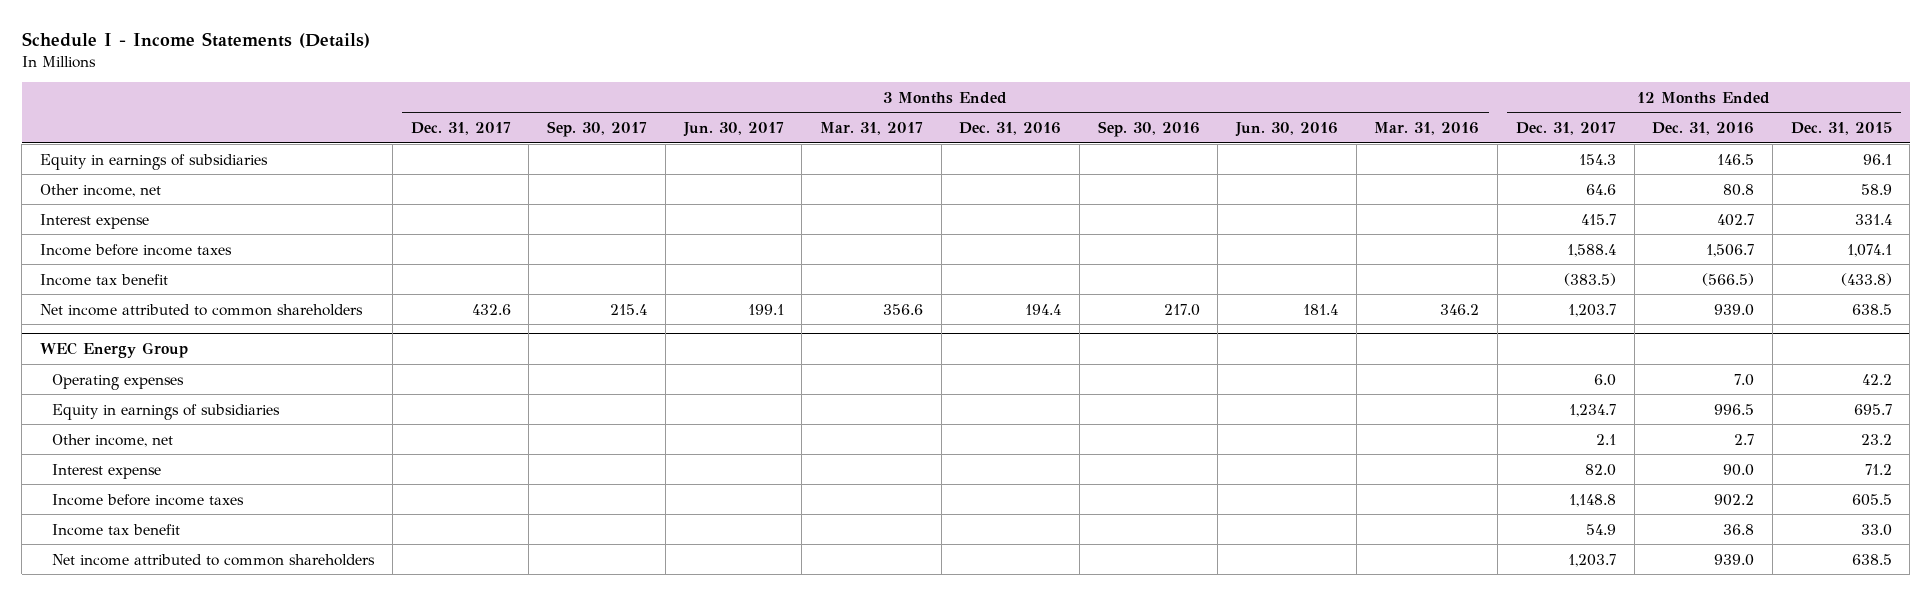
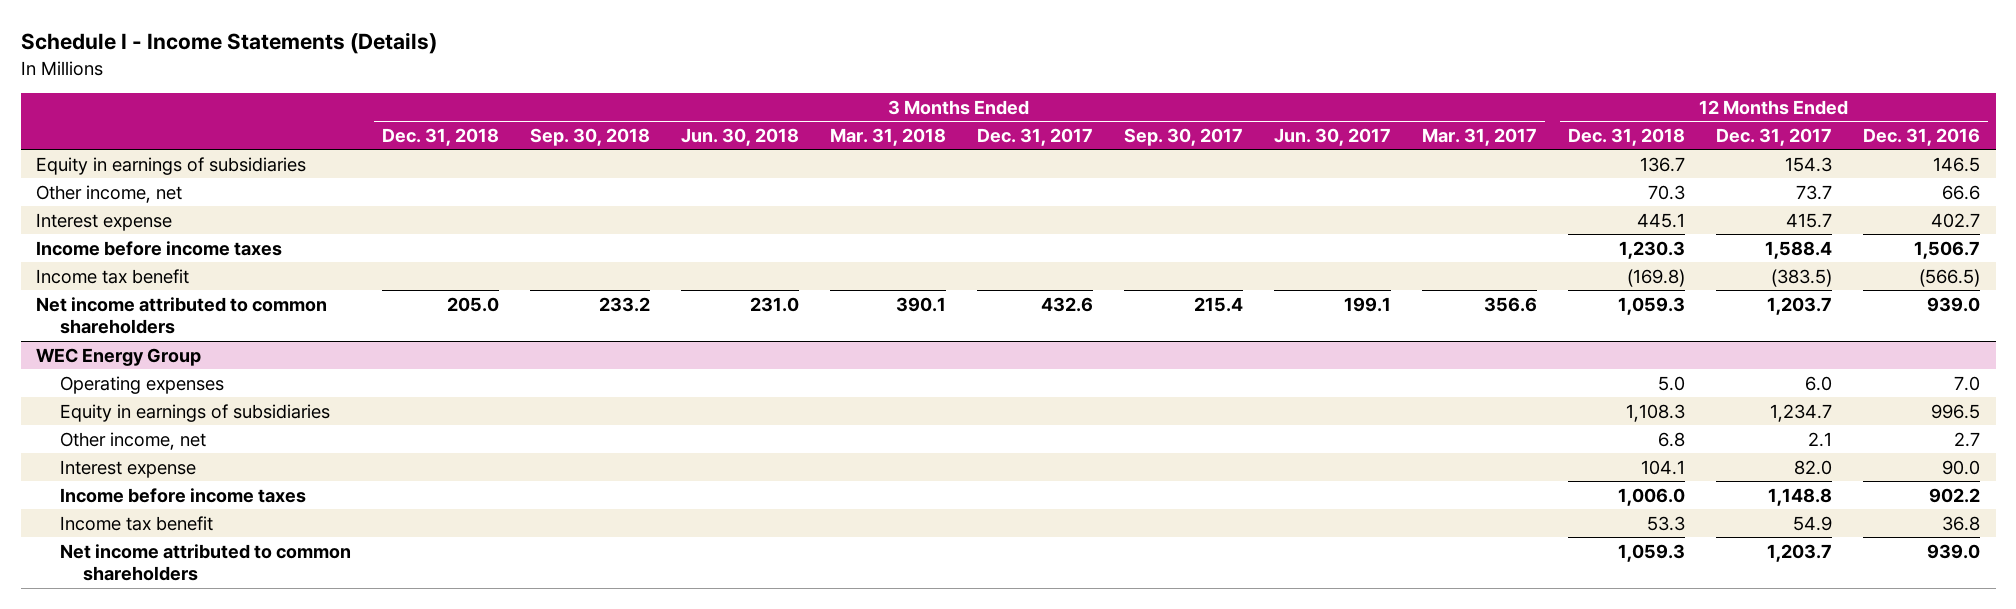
[959,121,1062,135] Dec. 31, 2016 -> none
[1097,120,1200,137] Sep. 30, 2016 -> none
[1235,121,1339,137] Jun. 30, 2016 -> none
[1374,121,1480,135] Mar. 31, 2016 -> none
[1790,121,1892,135] Dec. 31, 2015 -> none
none -> [381,127,499,146] Dec. 31, 2018
none -> [529,127,650,146] Sep. 30, 2018
none -> [680,127,799,146] Jun. 30, 2018
none -> [829,127,946,146] Mar. 31, 2018
none -> [1568,127,1686,146] Dec. 31, 2018
[1585,183,1616,195] 64.6 -> [1796,184,1833,200] 73.7
[1723,183,1755,196] 80.8 -> [1942,184,1981,200] 66.6

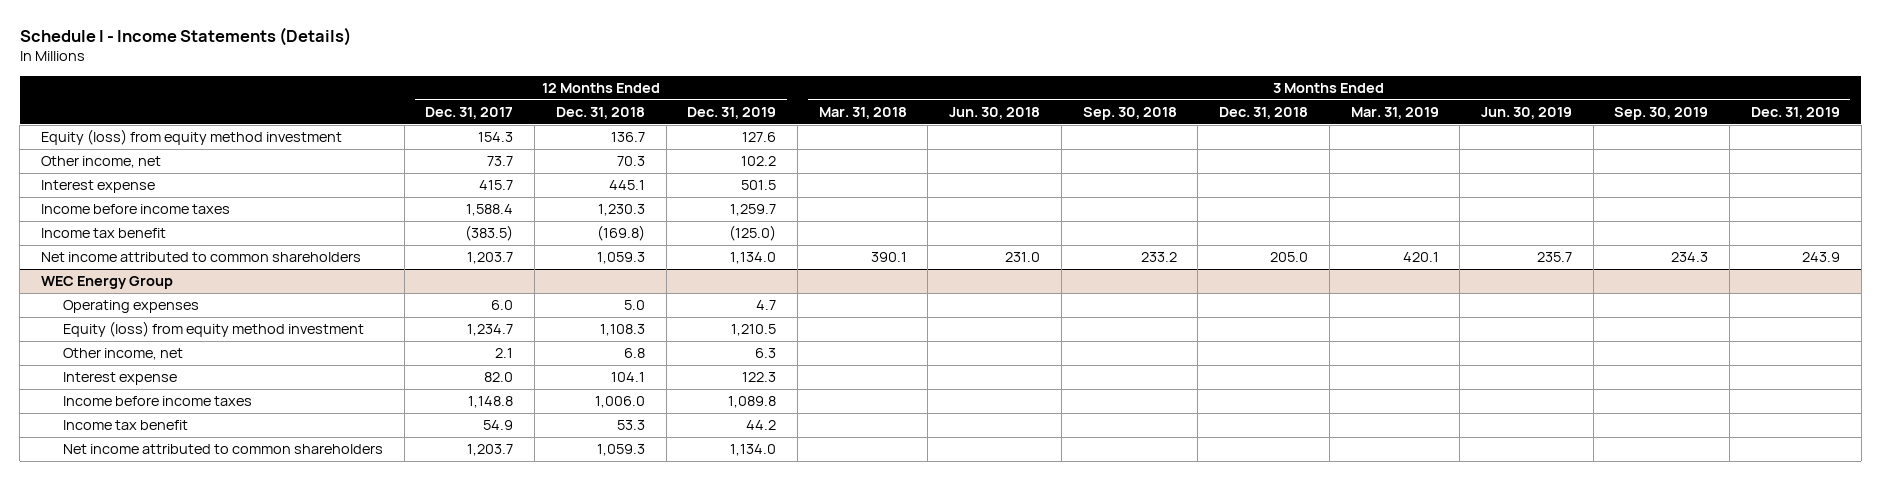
[976,127,1093,146] Dec. 31, 2017 -> none
[1123,127,1243,146] Sep. 30, 2017 -> none
[1274,127,1392,146] Jun. 30, 2017 -> none
[1422,127,1538,146] Mar. 31, 2017 -> none
[1863,127,1981,146] Dec. 31, 2016 -> none
none -> [687,107,777,120] Dec. 31, 2019
none -> [1350,107,1439,120] Mar. 31, 2019
none -> [1480,107,1572,120] Jun. 30, 2019
none -> [1614,107,1709,121] Sep. 30, 2019
none -> [1750,107,1840,120] Dec. 31, 2019
[36,156,307,175] Equity in earnings of subsidiaries -> [41,129,343,146] Equity (loss) from equity method investment
[59,403,330,422] Equity in earnings of subsidiaries -> [63,321,365,338] Equity (loss) from equity method investment

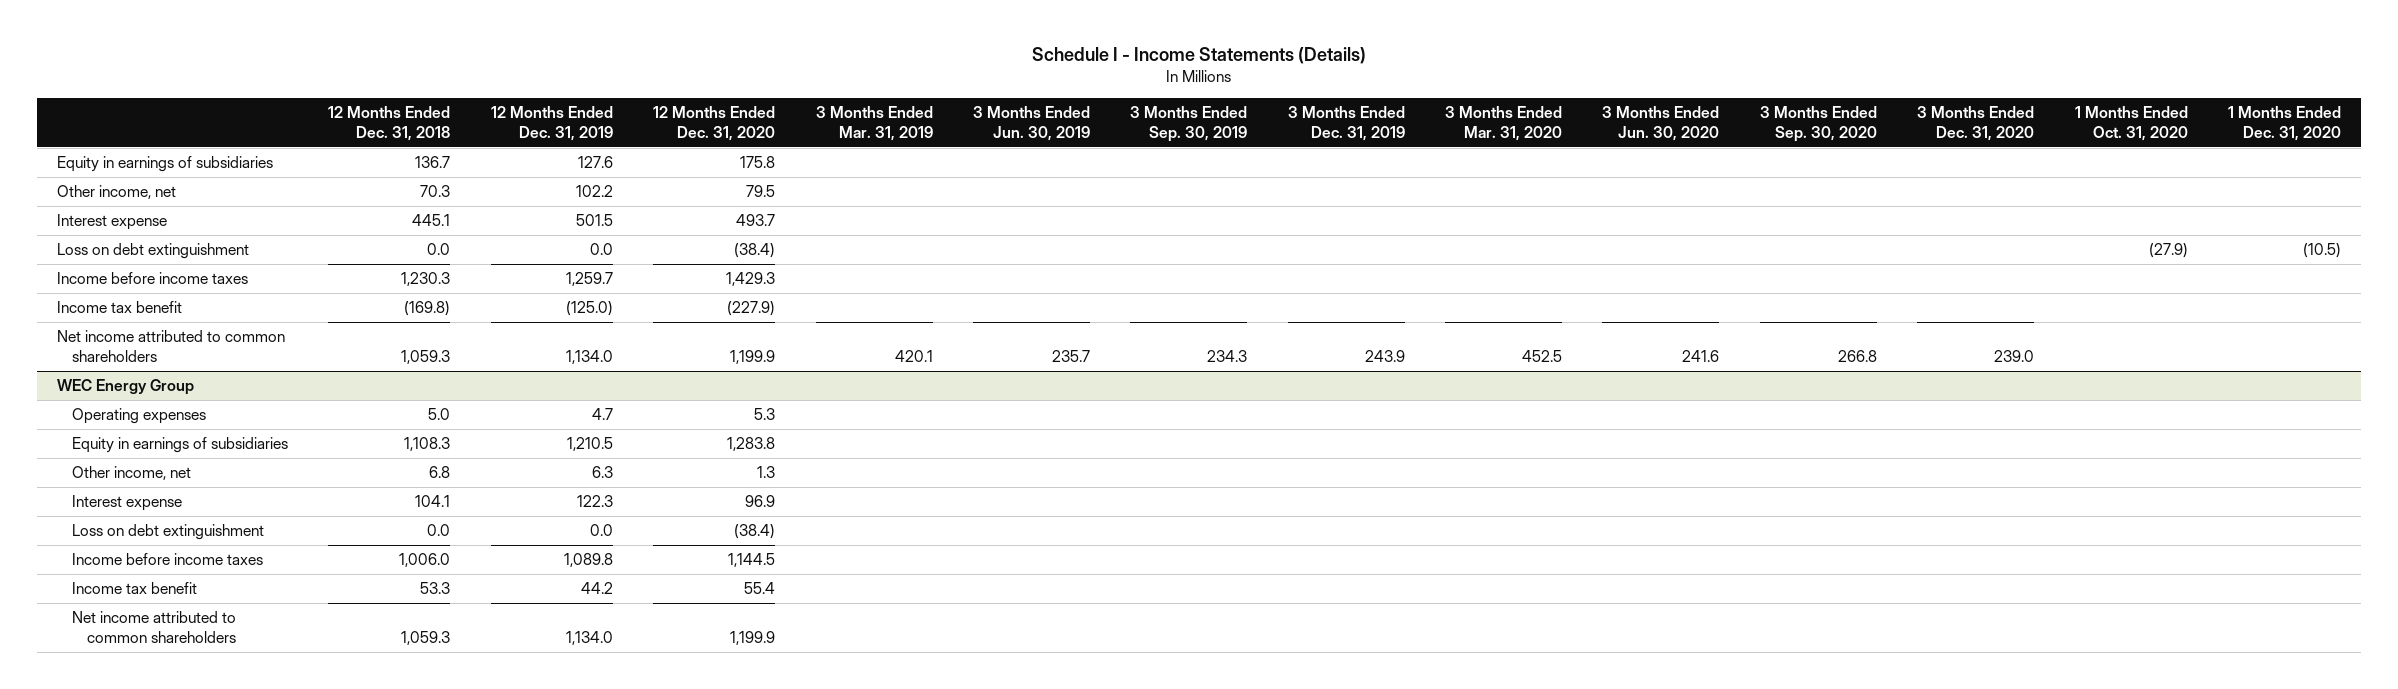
[425,107,514,120] Dec. 31, 2017 -> none
[818,107,907,120] Mar. 31, 2018 -> none
[949,107,1041,120] Jun. 30, 2018 -> none
[1082,107,1177,121] Sep. 30, 2018 -> none
[1219,107,1309,120] Dec. 31, 2018 -> none
none -> [653,105,776,142] 12 Months Ended Dec. 31, 2020
none -> [1445,105,1563,142] 3 Months Ended Mar. 31, 2020
none -> [1602,105,1720,142] 3 Months Ended Jun. 30, 2020
none -> [1759,105,1877,143] 3 Months Ended Sep. 30, 2020
none -> [1917,105,2035,142] 3 Months Ended Dec. 31, 2020
none -> [2074,105,2188,142] 1 Months Ended Oct. 31, 2020
none -> [2227,105,2341,142] 1 Months Ended Dec. 31, 2020
[41,129,343,146] Equity (loss) from equity method investment -> [56,156,273,173] Equity in earnings of subsidiaries
none -> [56,243,249,260] Loss on debt extinguishment
[63,321,365,338] Equity (loss) from equity method investment -> [72,437,289,454] Equity in earnings of subsidiaries
none -> [72,524,265,541] Loss on debt extinguishment

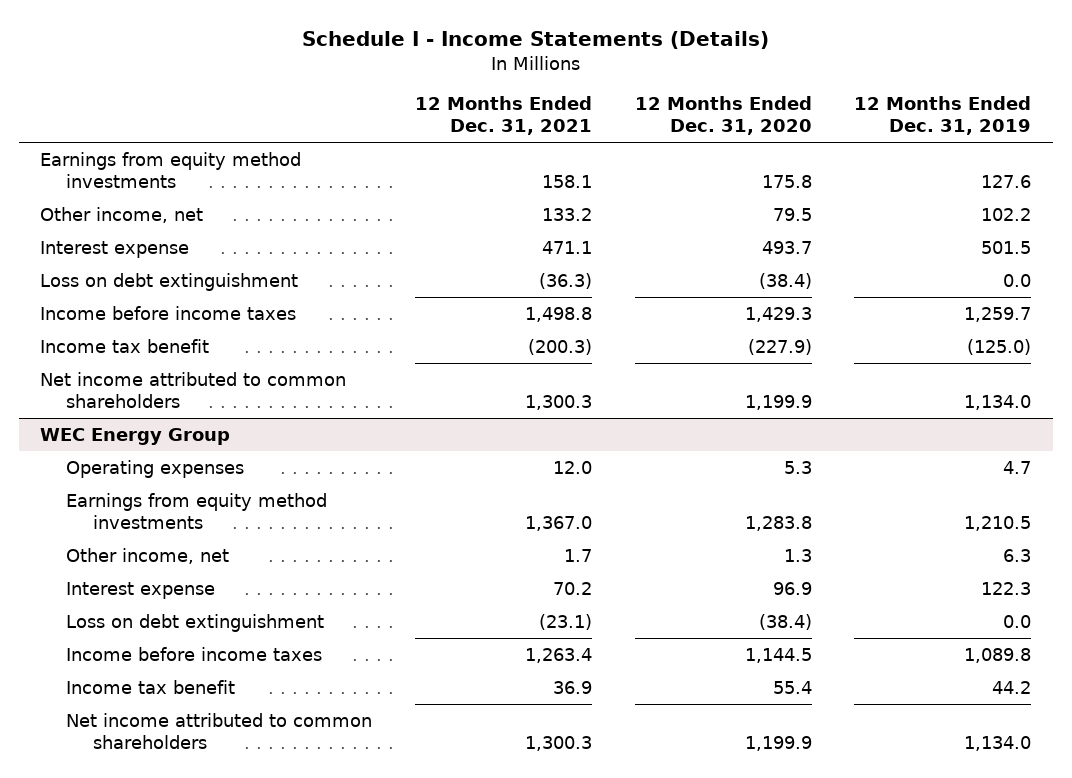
[328,105,451,142] 12 Months Ended Dec. 31, 2018 -> none
[815,105,933,142] 3 Months Ended Mar. 31, 2019 -> none
[972,105,1090,142] 3 Months Ended Jun. 30, 2019 -> none
[1130,105,1248,143] 3 Months Ended Sep. 30, 2019 -> none
[1287,105,1405,142] 3 Months Ended Dec. 31, 2019 -> none
[1445,105,1563,142] 3 Months Ended Mar. 31, 2020 -> none
[1602,105,1720,142] 3 Months Ended Jun. 30, 2020 -> none
[1759,105,1877,143] 3 Months Ended Sep. 30, 2020 -> none
[1917,105,2035,142] 3 Months Ended Dec. 31, 2020 -> none
[2074,105,2188,142] 1 Months Ended Oct. 31, 2020 -> none
[2227,105,2341,142] 1 Months Ended Dec. 31, 2020 -> none
none -> [415,96,593,136] 12 Months Ended Dec. 31, 2021
[56,156,273,173] Equity in earnings of subsidiaries -> [40,151,302,188] Earnings from equity method investments
[72,437,289,454] Equity in earnings of subsidiaries -> [66,492,328,529] Earnings from equity method investments

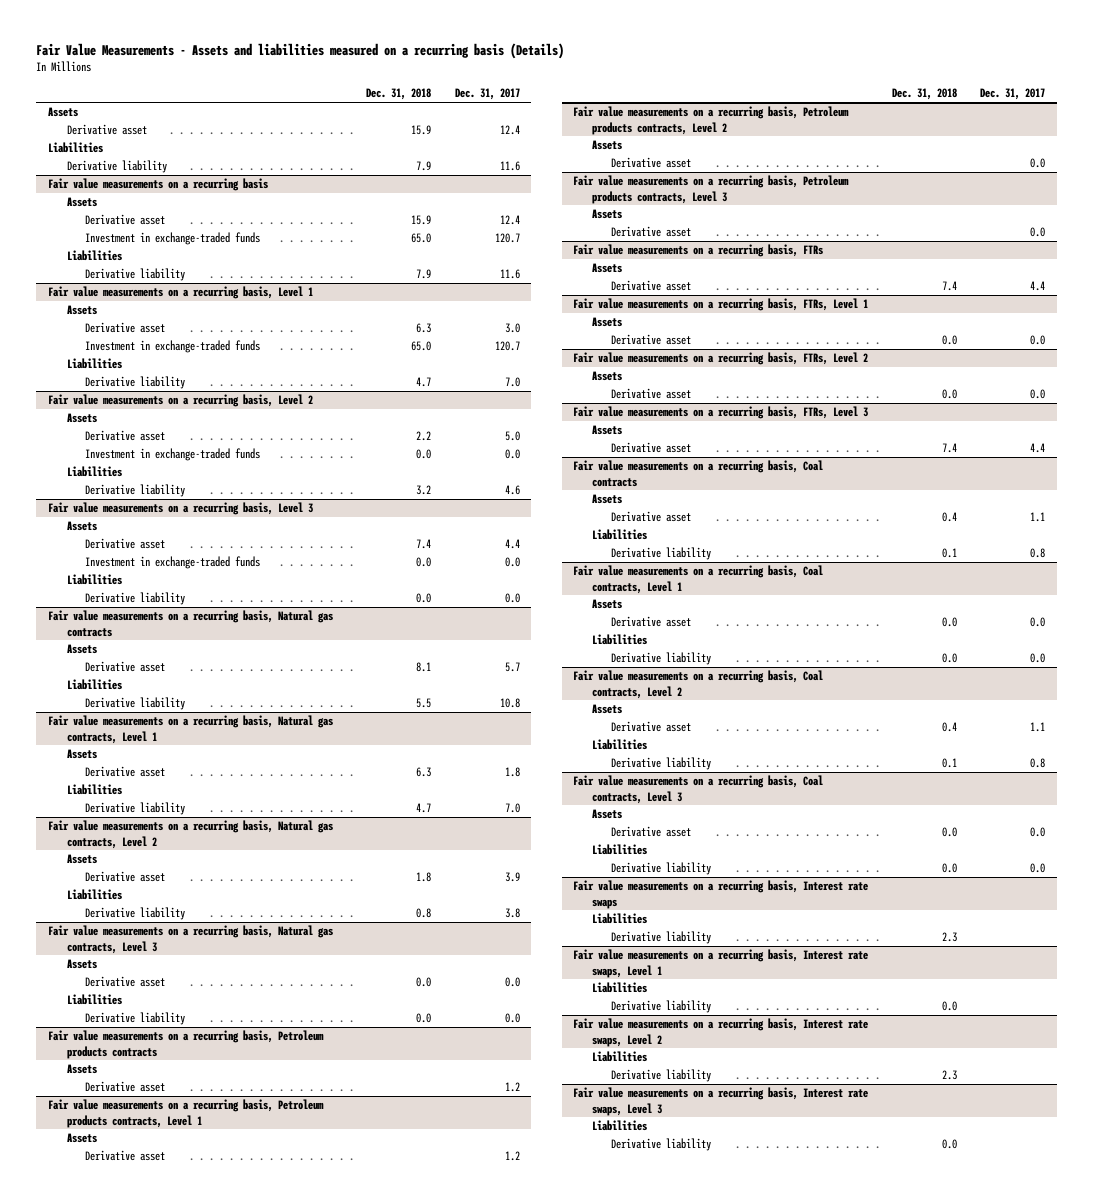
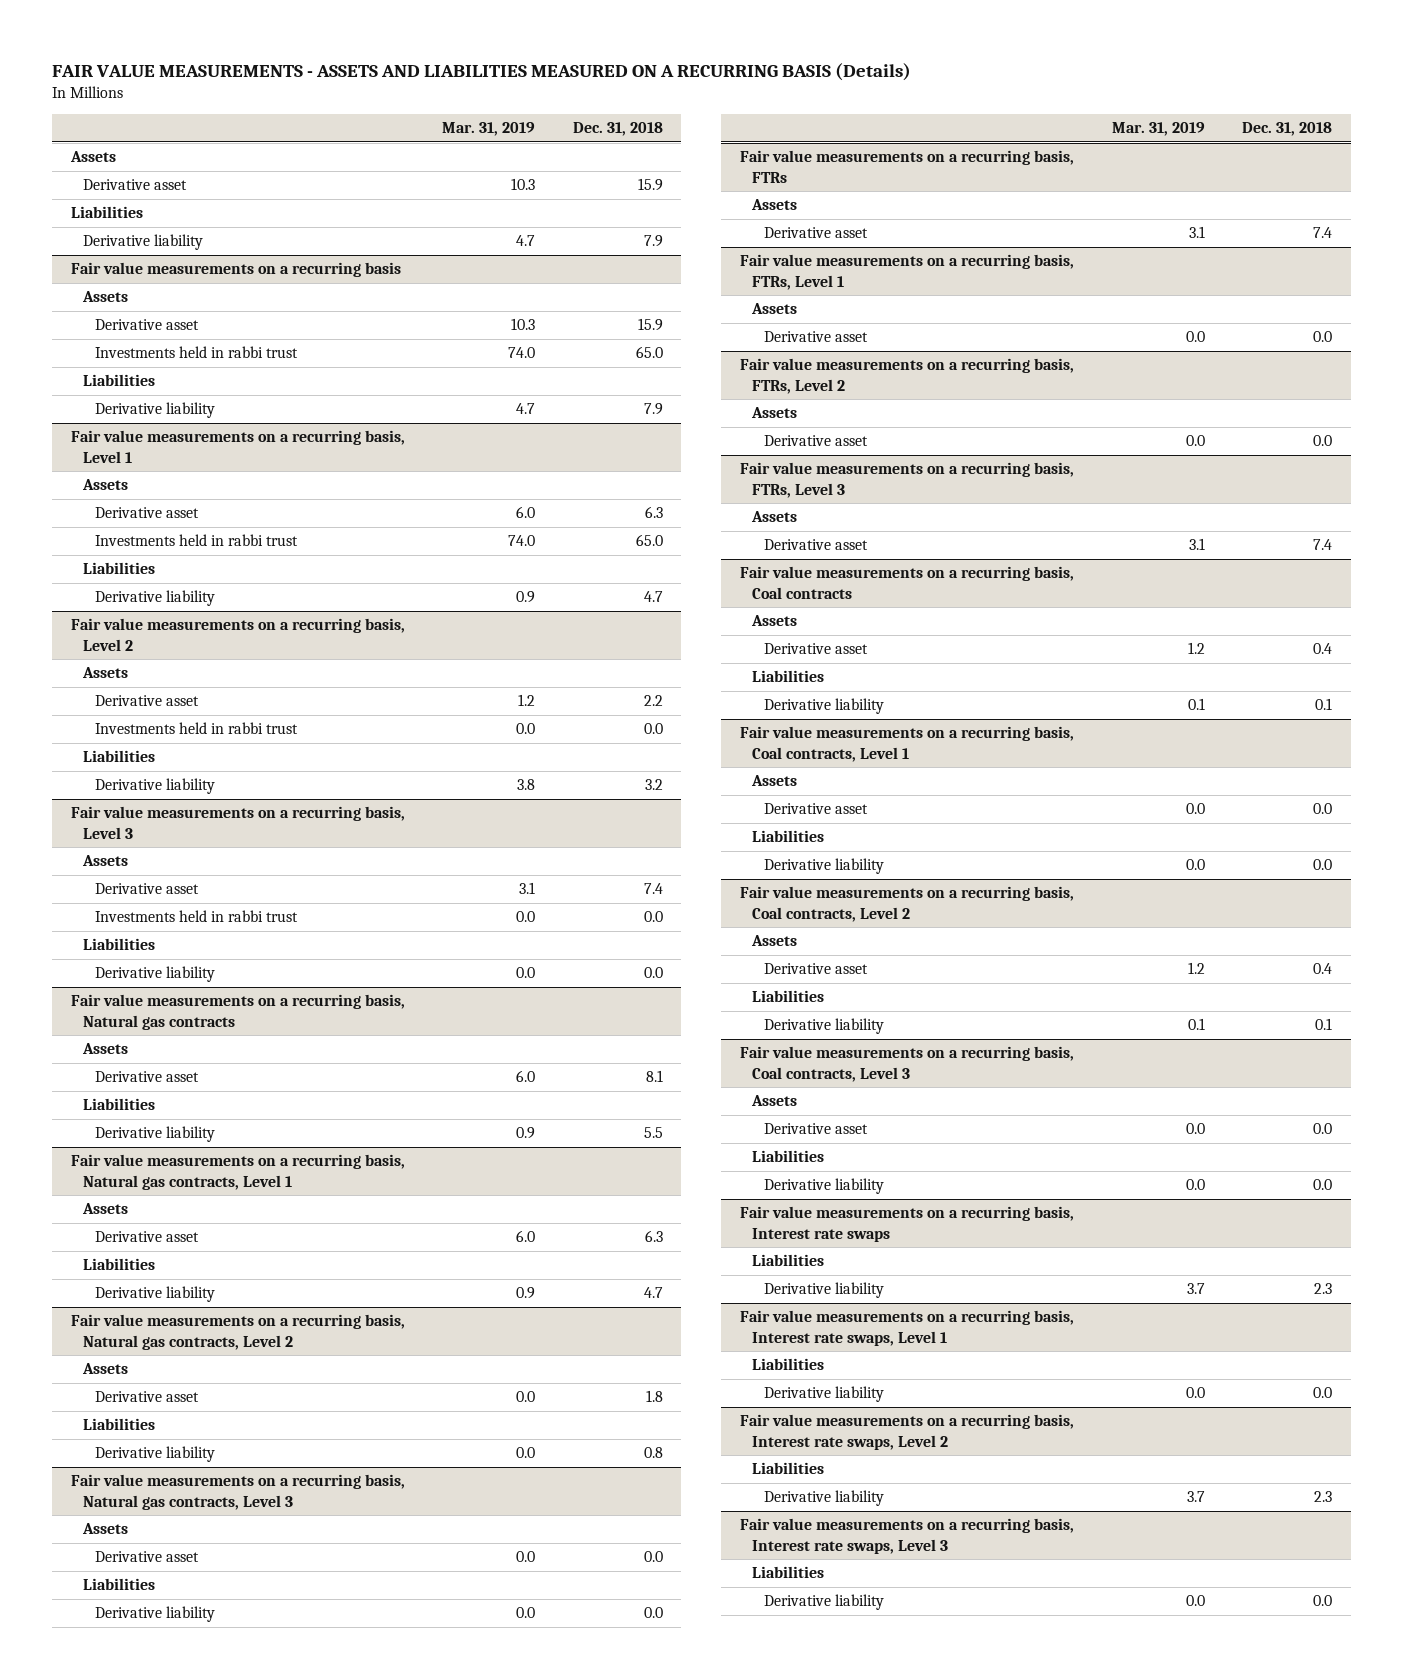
[36,43,565,60] Fair Value Measurements - Assets and liabilities measured on a recurring basis (Details) -> [51,62,911,81] FAIR VALUE MEASUREMENTS - ASSETS AND LIABILITIES MEASURED ON A RECURRING BASIS (Details)
[454,88,520,101] Dec. 31, 2017 -> none
none -> [442,122,536,137] Mar. 31, 2019
[85,232,261,246] Investment in exchange-traded funds -> none
none -> [94,346,298,359] Investments held in rabbi trust
[85,340,261,354] Investment in exchange-traded funds -> none
none -> [94,534,298,547] Investments held in rabbi trust
[85,448,261,462] Investment in exchange-traded funds -> none
none -> [94,722,298,735] Investments held in rabbi trust
[85,556,261,570] Investment in exchange-traded funds -> none
none -> [94,910,298,923] Investments held in rabbi trust
[47,1030,324,1059] Fair value measurements on a recurring basis, Petroleum products contracts -> none
[66,1064,97,1075] Assets -> none
[85,1081,166,1093] Derivative asset -> none
[47,1099,324,1128] Fair value measurements on a recurring basis, Petroleum products contracts, Level 1 -> none
[66,1133,97,1144] Assets -> none
[85,1150,166,1162] Derivative asset -> none
[573,106,850,135] Fair value measurements on a recurring basis, Petroleum products contracts, Level 2 -> none
[592,140,623,151] Assets -> none
[610,157,691,169] Derivative asset -> none
[573,175,850,204] Fair value measurements on a recurring basis, Petroleum products contracts, Level 3 -> none
[592,209,623,220] Assets -> none
[610,226,691,238] Derivative asset -> none

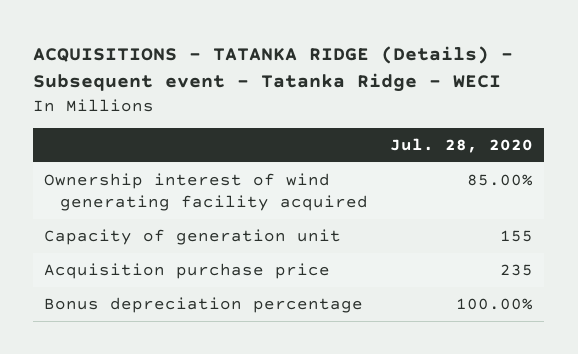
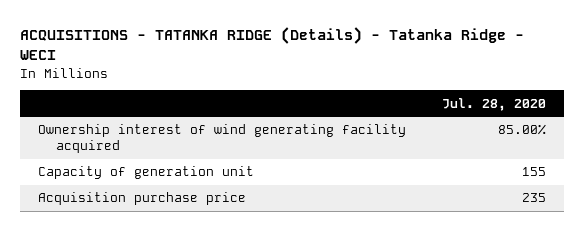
[33,46,514,93] ACQUISITIONS - TATANKA RIDGE (Details) - Subsequent event - Tatanka Ridge - WECI -> [19,27,524,61] ACQUISITIONS - TATANKA RIDGE (Details) - Tatanka Ridge - WECI
[44,297,364,314] Bonus depreciation percentage -> none

